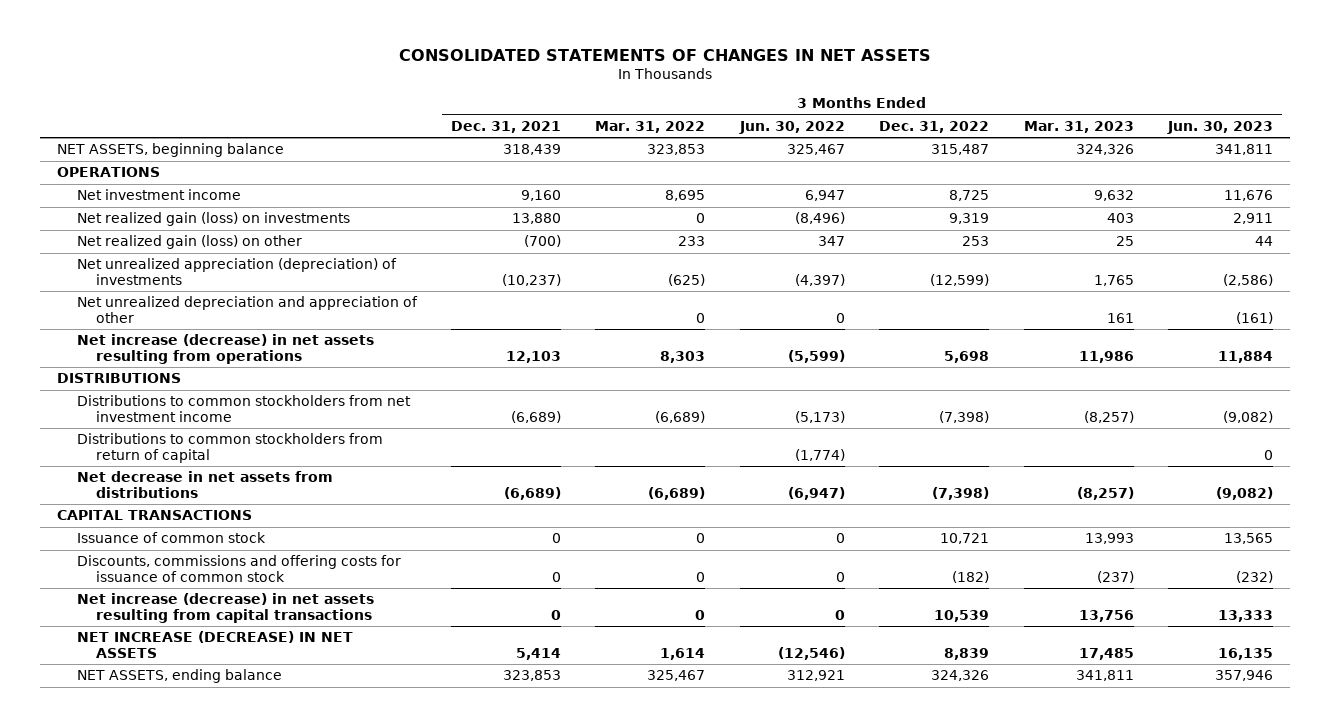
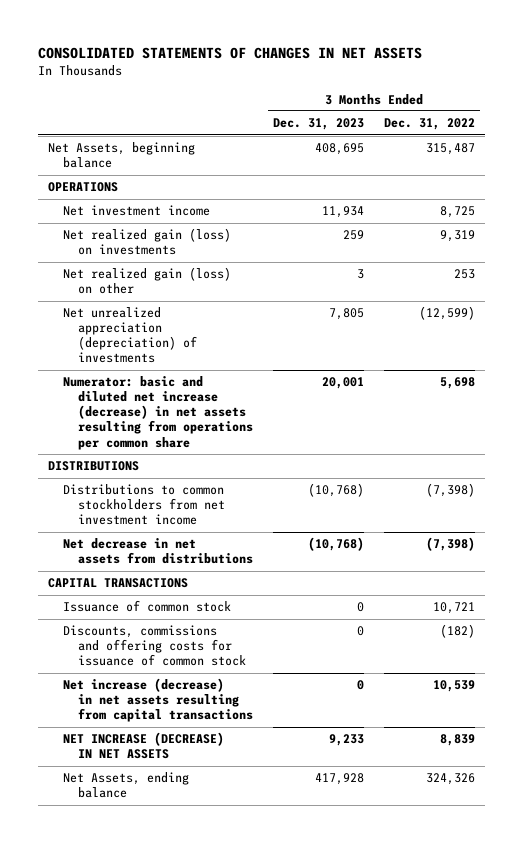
[450,120,561,133] Dec. 31, 2021 -> none
[595,120,706,133] Mar. 31, 2022 -> none
[738,120,845,134] Jun. 30, 2022 -> none
[1023,120,1134,133] Mar. 31, 2023 -> none
[1167,120,1274,134] Jun. 30, 2023 -> none
none -> [272,118,364,131] Dec. 31, 2023
[57,143,285,158] NET ASSETS, beginning balance -> [48,142,196,169] Net Assets, beginning balance
[76,296,418,323] Net unrealized depreciation and appreciation of other -> none
[76,334,374,364] Net increase (decrease) in net assets resulting from operations -> [63,376,253,450] Numerator: basic and diluted net increase (decrease) in net assets resulting from operations per common share
[76,433,383,463] Distributions to common stockholders from return of capital -> none
[76,669,282,684] NET ASSETS, ending balance -> [63,772,190,799] Net Assets, ending balance

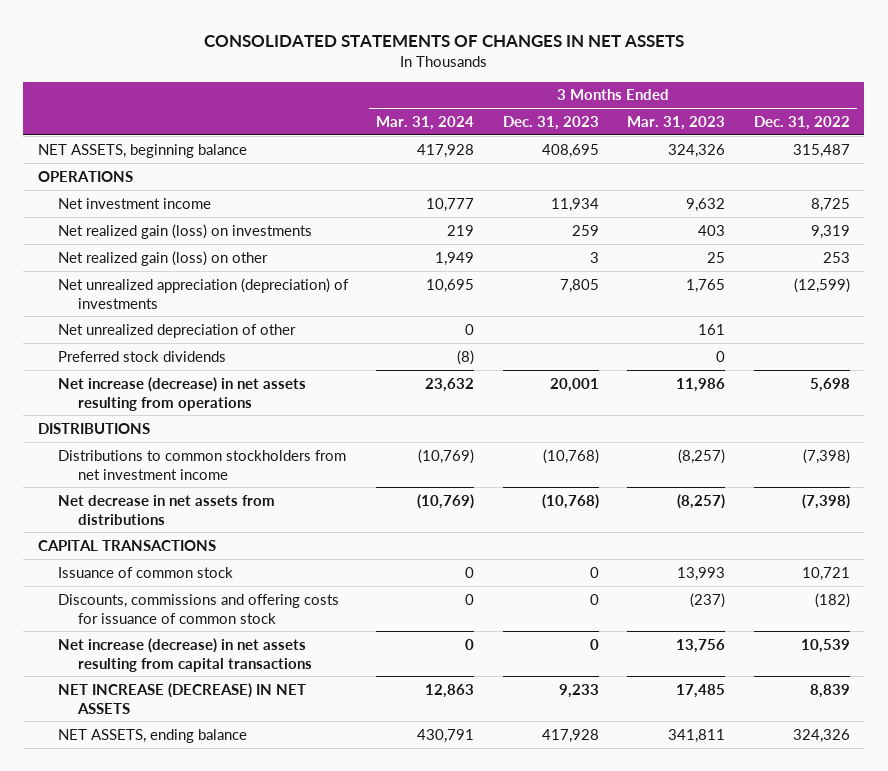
none -> [376,115,475,130] Mar. 31, 2024
none -> [627,115,726,130] Mar. 31, 2023
[48,142,196,169] Net Assets, beginning balance -> [37,143,247,158] NET ASSETS, beginning balance
none -> [57,323,296,338] Net unrealized depreciation of other
none -> [57,350,226,362] Preferred stock dividends
[63,376,253,450] Numerator: basic and diluted net increase (decrease) in net assets resulting from operations per common share -> [57,376,306,411] Net increase (decrease) in net assets resulting from operations
[63,772,190,799] Net Assets, ending balance -> [57,728,247,743] NET ASSETS, ending balance

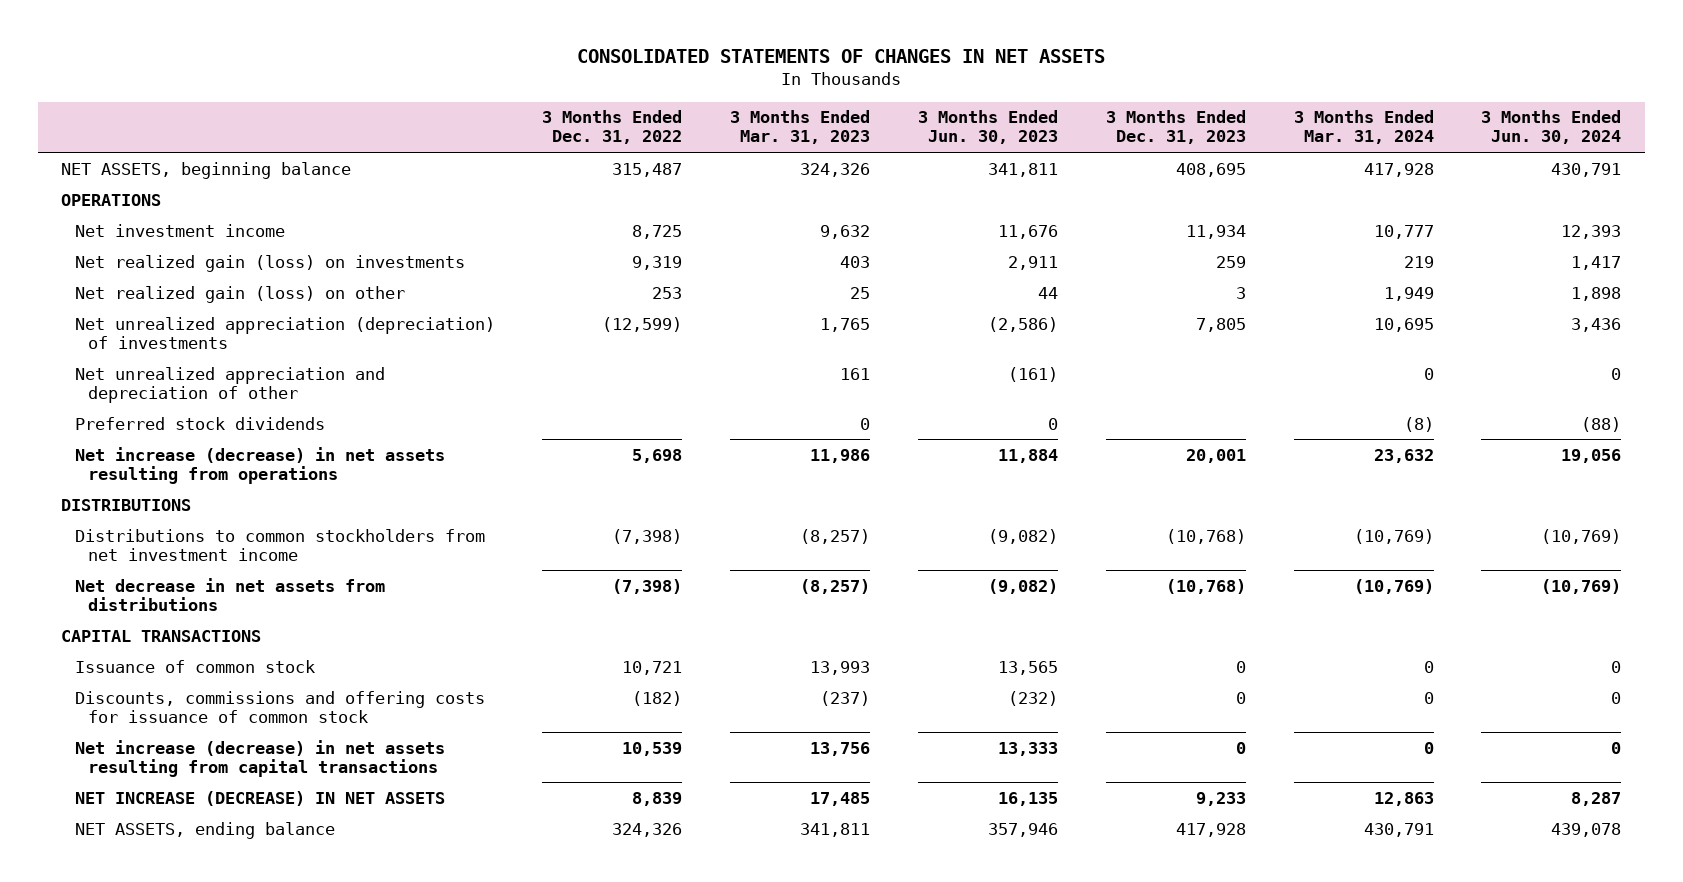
none -> [918,110,1059,145] 3 Months Ended Jun. 30, 2023
none -> [1481,110,1622,145] 3 Months Ended Jun. 30, 2024
[57,323,296,338] Net unrealized depreciation of other -> [74,366,385,403] Net unrealized appreciation and depreciation of other

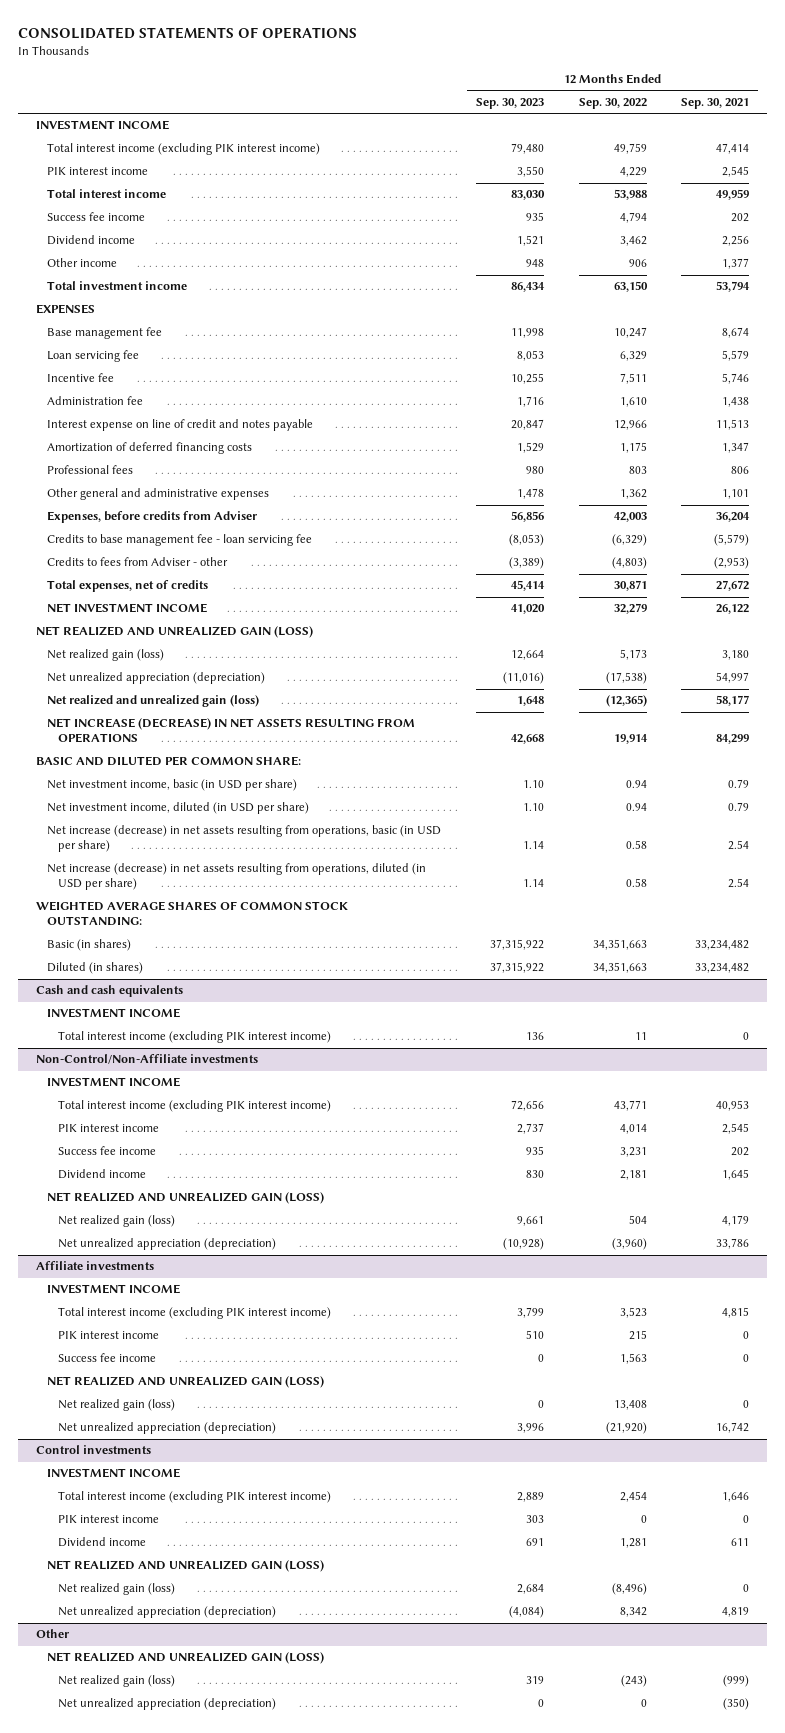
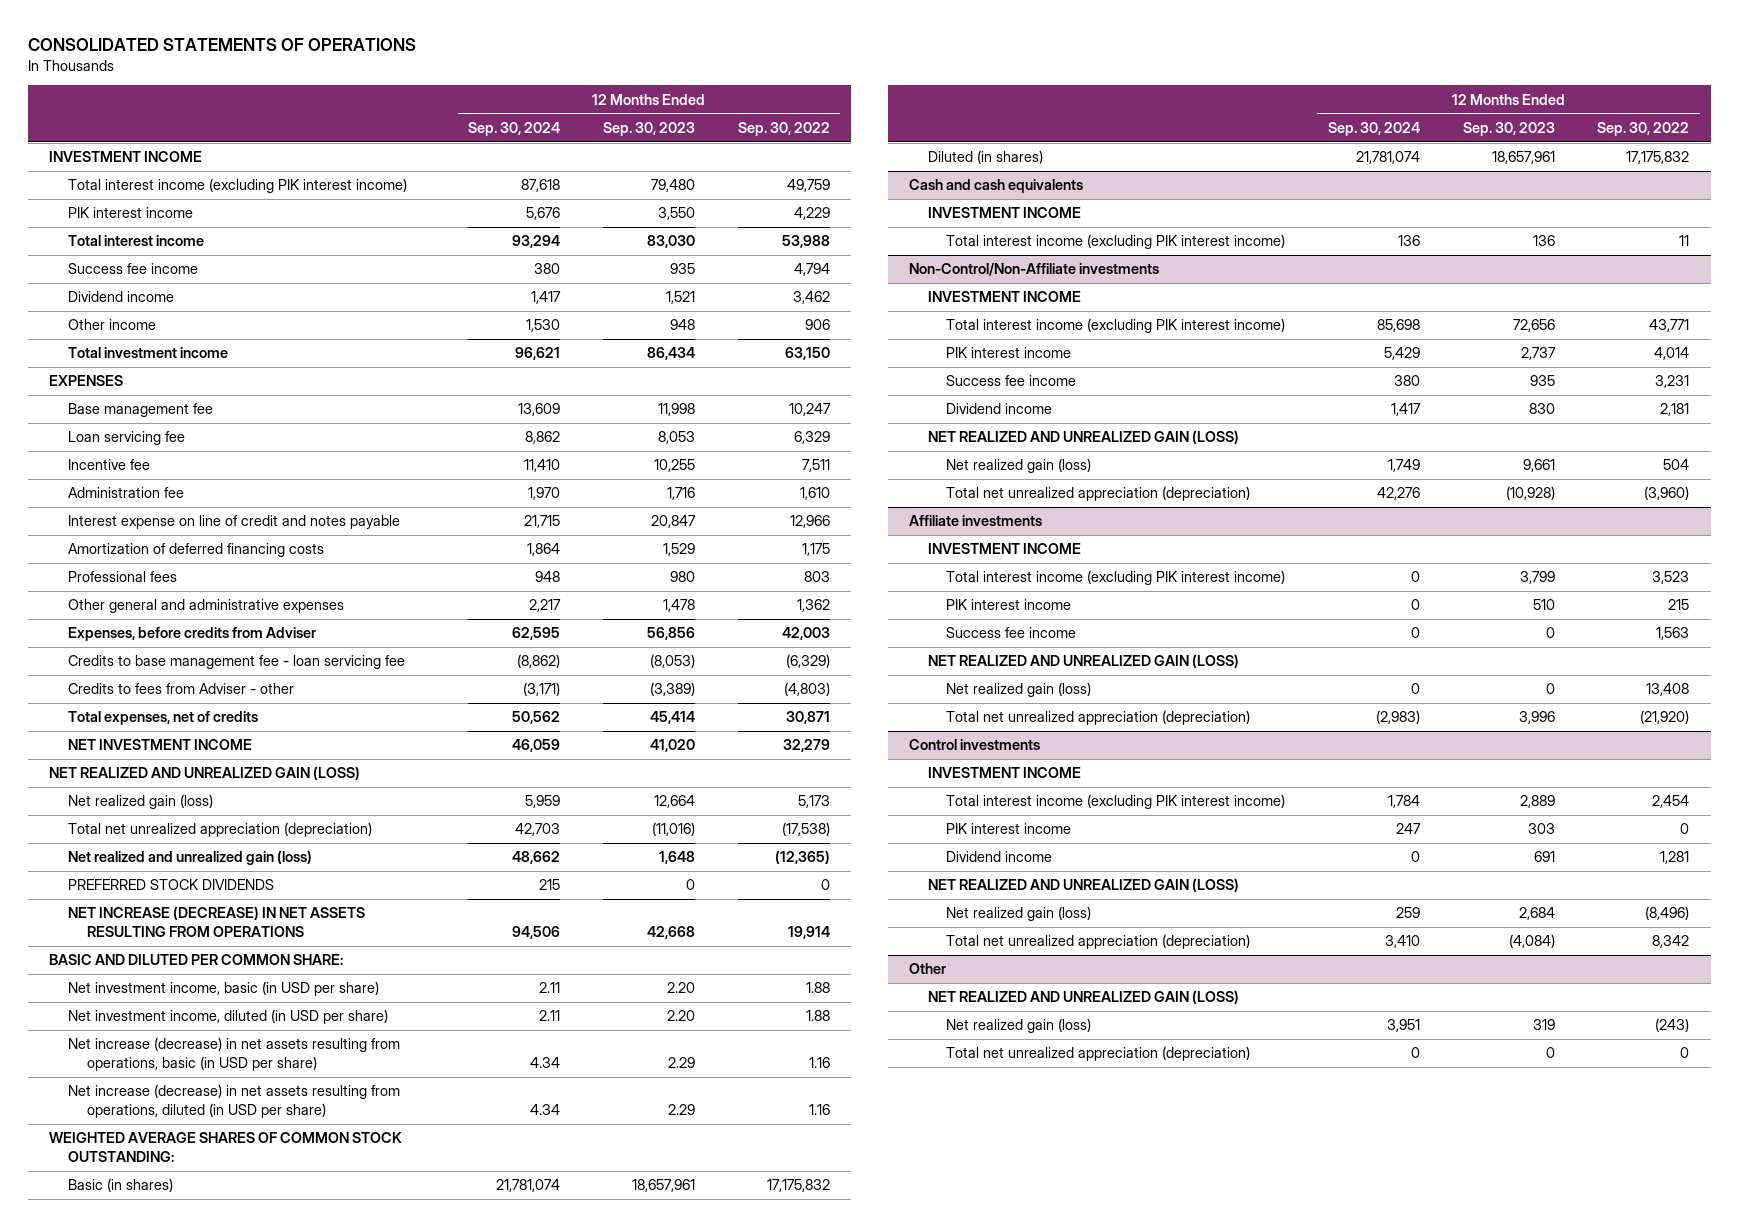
[681,97,750,109] Sep. 30, 2021 -> none
none -> [468,121,561,136] Sep. 30, 2024
[46,672,265,685] Net unrealized appreciation (depreciation) -> [67,822,372,838] Total net unrealized appreciation (depreciation)
none -> [67,879,274,891] PREFERRED STOCK DIVIDENDS
[522,780,544,789] 1.10 -> [666,982,695,994] 2.20
[625,780,647,789] 0.94 -> [805,982,830,994] 1.88
[522,803,544,812] 1.10 -> [666,1010,695,1022] 2.20
[625,803,647,812] 0.94 -> [805,1010,830,1022] 1.88
[522,841,544,850] 1.14 -> [667,1057,695,1069] 2.29
[625,840,647,850] 0.58 -> [808,1057,830,1069] 1.16
[522,879,544,888] 1.14 -> [667,1104,695,1116] 2.29
[625,878,647,888] 0.58 -> [808,1104,830,1116] 1.16
[489,939,544,951] 37,315,922 -> [631,1179,695,1193] 18,657,961
[592,939,647,951] 34,351,663 -> [766,1179,830,1193] 17,175,832
[489,962,544,974] 37,315,922 -> [1491,151,1555,165] 18,657,961
[592,962,647,974] 34,351,663 -> [1626,151,1690,165] 17,175,832
[57,1238,276,1251] Net unrealized appreciation (depreciation) -> [946,486,1251,502] Total net unrealized appreciation (depreciation)
[57,1422,276,1435] Net unrealized appreciation (depreciation) -> [946,710,1251,726] Total net unrealized appreciation (depreciation)
[57,1606,276,1619] Net unrealized appreciation (depreciation) -> [946,934,1251,950] Total net unrealized appreciation (depreciation)
[57,1698,276,1711] Net unrealized appreciation (depreciation) -> [946,1046,1251,1062] Total net unrealized appreciation (depreciation)

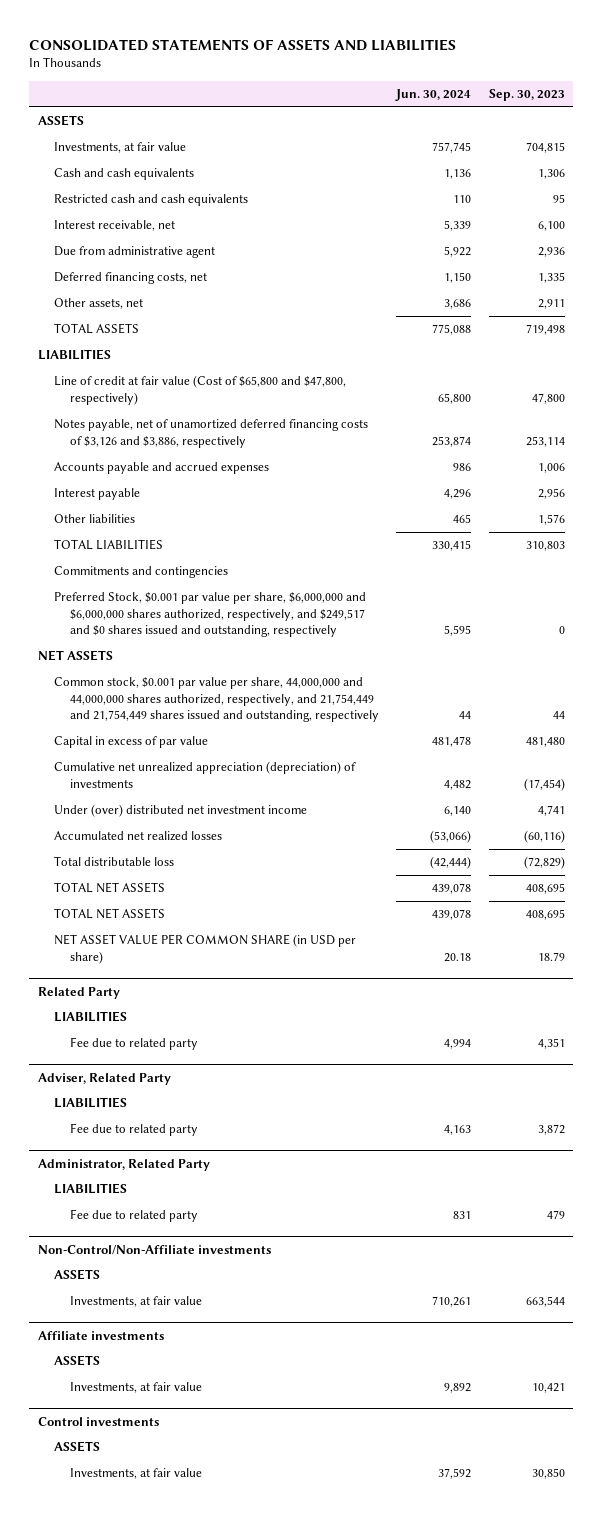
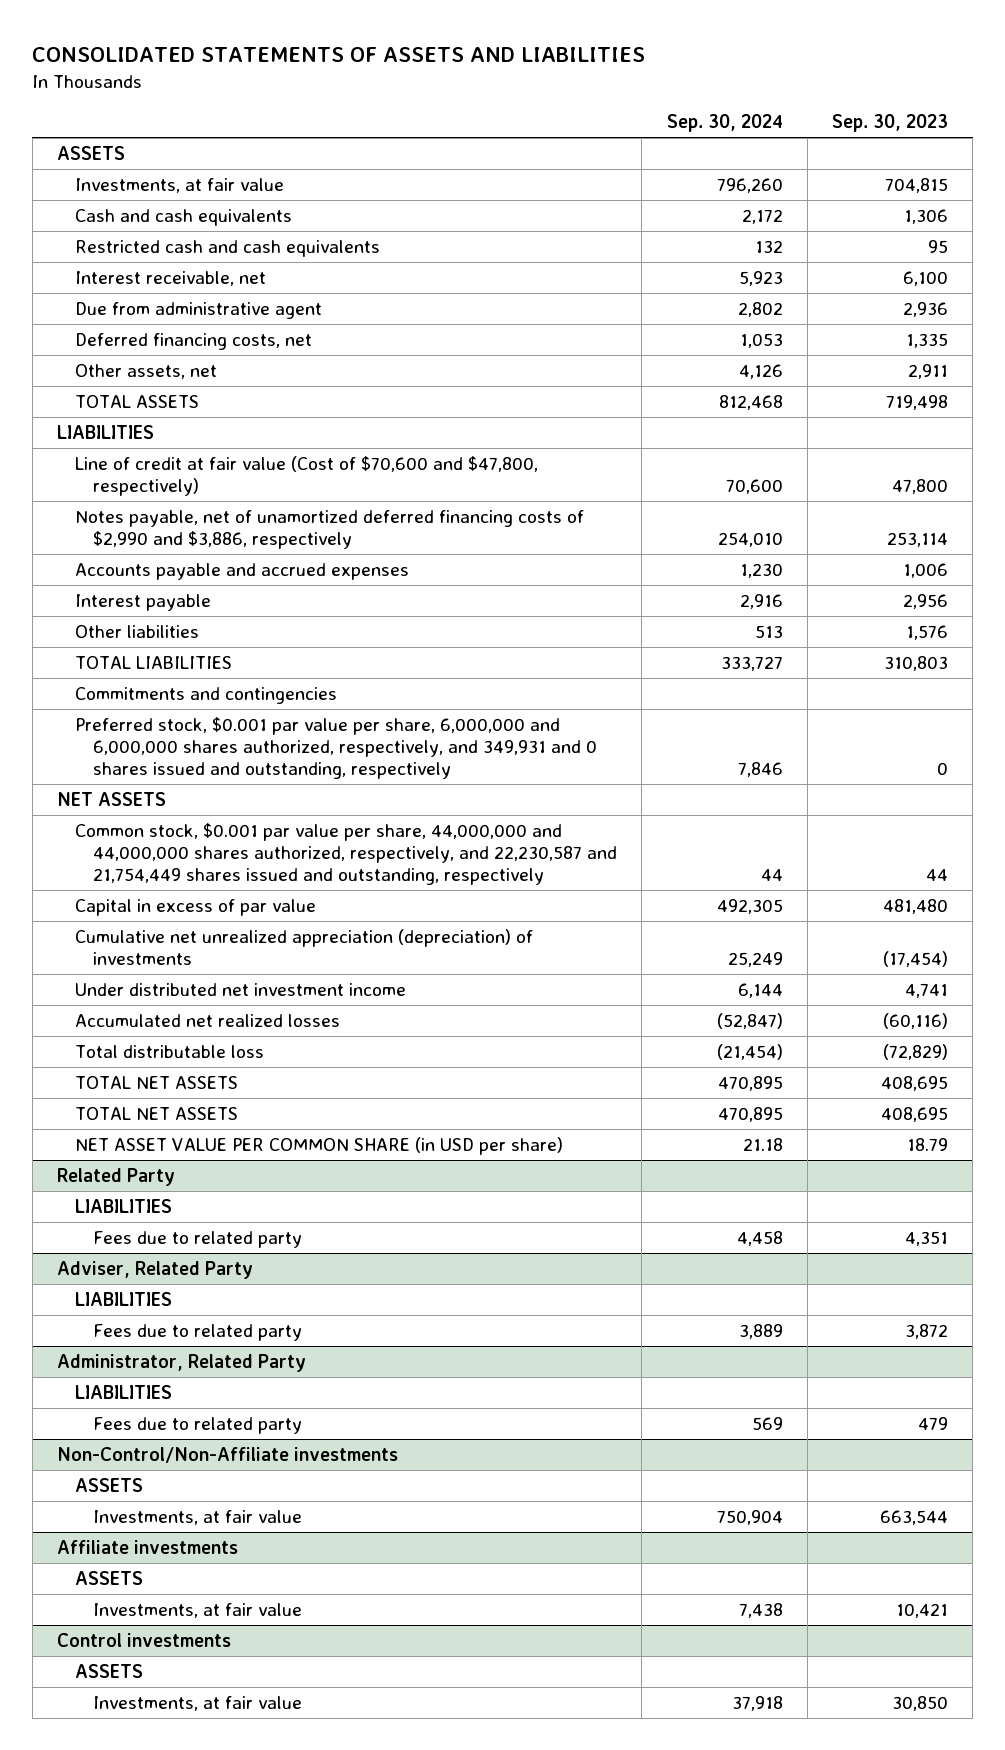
[395,88,472,101] Jun. 30, 2024 -> none
none -> [666,114,783,133] Sep. 30, 2024
[54,375,347,405] Line of credit at fair value (Cost of $65,800 and $47,800, respectively) -> [75,455,539,496] Line of credit at fair value (Cost of $70,600 and $47,800, respectively)
[54,419,369,448] Notes payable, net of unamortized deferred financing costs of $3,126 and $3,886, respectively -> [75,509,585,549] Notes payable, net of unamortized deferred financing costs of $2,990 and $3,886, respectively
[54,592,367,638] Preferred Stock, $0.001 par value per share, $6,000,000 and $6,000,000 shares authorized, respectively, and $249,517 and $0 shares issued and outstanding, respectively -> [75,716,598,779] Preferred stock, $0.001 par value per share, 6,000,000 and 6,000,000 shares authorized, respectively, and 349,931 and 0 shares issued and outstanding, respectively
[54,677,380,723] Common stock, $0.001 par value per share, 44,000,000 and 44,000,000 shares authorized, respectively, and 21,754,449 and 21,754,449 shares issued and outstanding, respectively -> [75,822,618,885] Common stock, $0.001 par value per share, 44,000,000 and 44,000,000 shares authorized, respectively, and 22,230,587 and 21,754,449 shares issued and outstanding, respectively
[54,804,308,818] Under (over) distributed net investment income -> [75,982,407,996] Under distributed net investment income
[70,1037,199,1051] Fee due to related party -> [93,1230,303,1248] Fees due to related party
[70,1123,199,1137] Fee due to related party -> [93,1323,303,1341] Fees due to related party
[70,1209,199,1223] Fee due to related party -> [93,1416,303,1434] Fees due to related party

